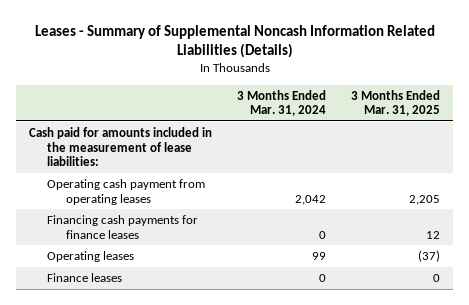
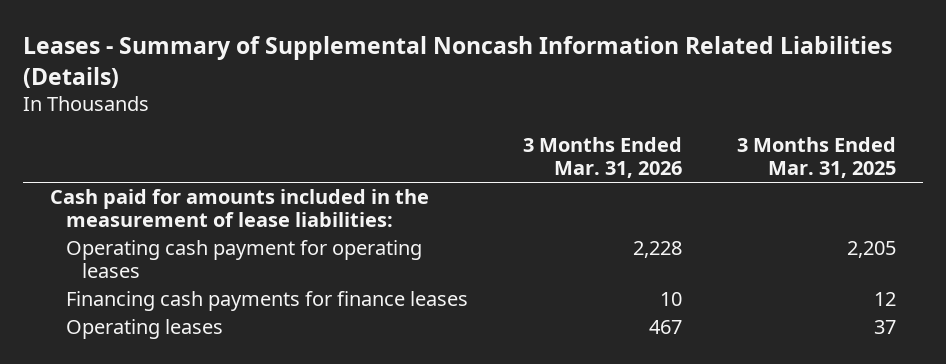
[237,89,327,117] 3 Months Ended Mar. 31, 2024 -> none
none -> [523,137,683,179] 3 Months Ended Mar. 31, 2026
[47,179,206,205] Operating cash payment from operating leases -> [66,240,423,279] Operating cash payment for operating leases
[47,273,123,283] Finance leases -> none
[418,250,441,263] (37) -> [873,320,896,335] 37

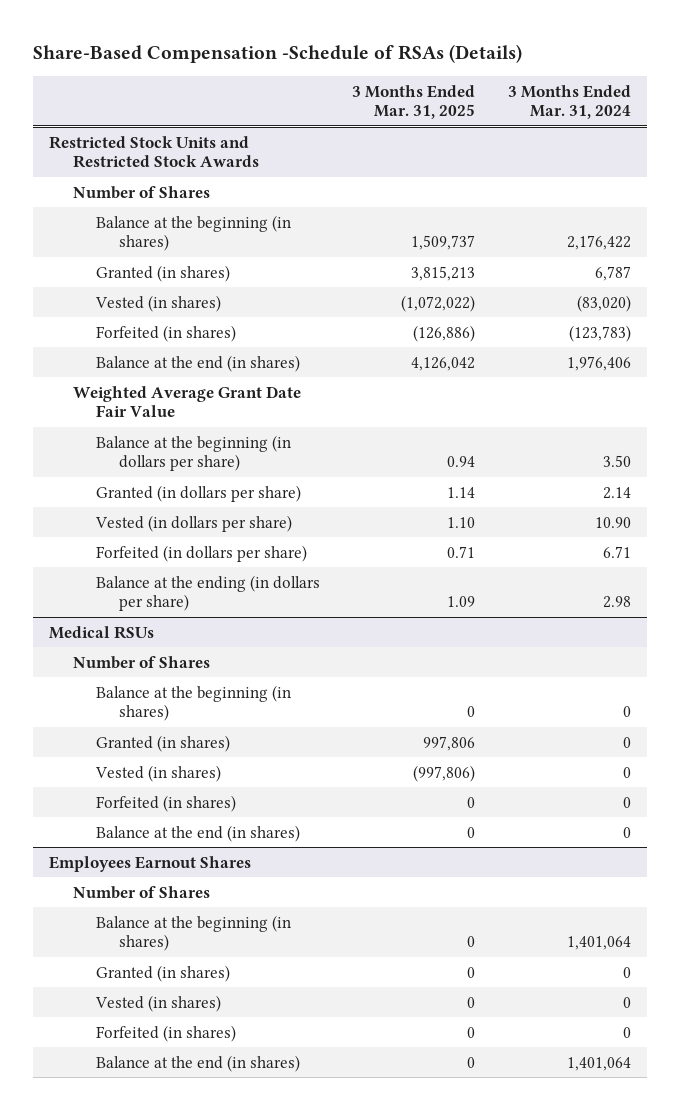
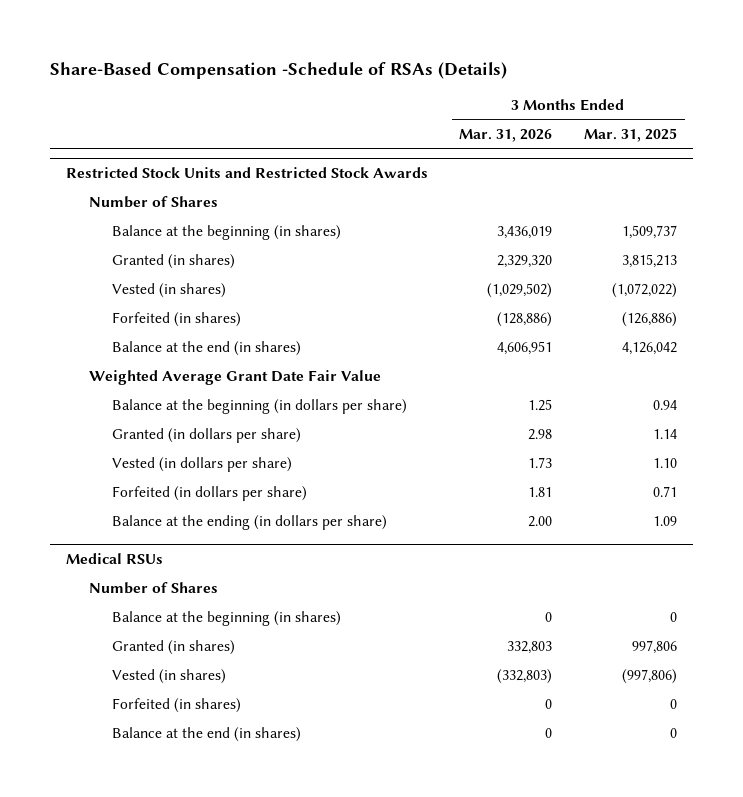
[507,84,631,120] 3 Months Ended Mar. 31, 2024 -> none
none -> [459,128,553,142] Mar. 31, 2026
[49,855,252,872] Employees Earnout Shares -> none
[72,885,210,899] Number of Shares -> none
[95,914,291,952] Balance at the beginning (in shares) -> none
[95,964,230,982] Granted (in shares) -> none
[94,994,221,1012] Vested (in shares) -> none
[95,1024,236,1042] Forfeited (in shares) -> none
[95,1054,300,1072] Balance at the end (in shares) -> none

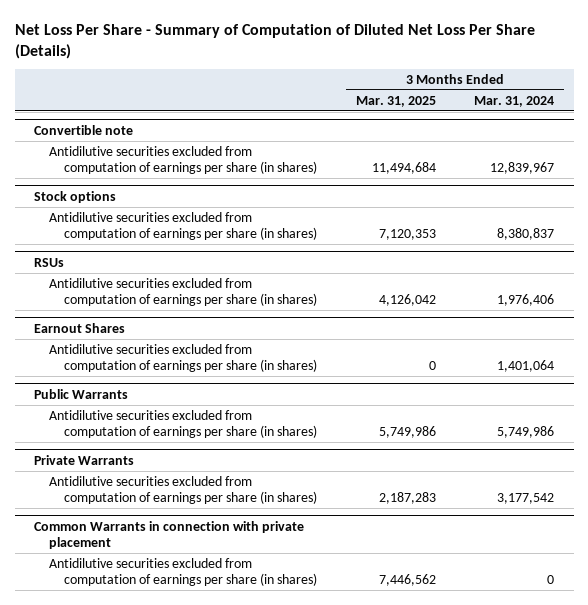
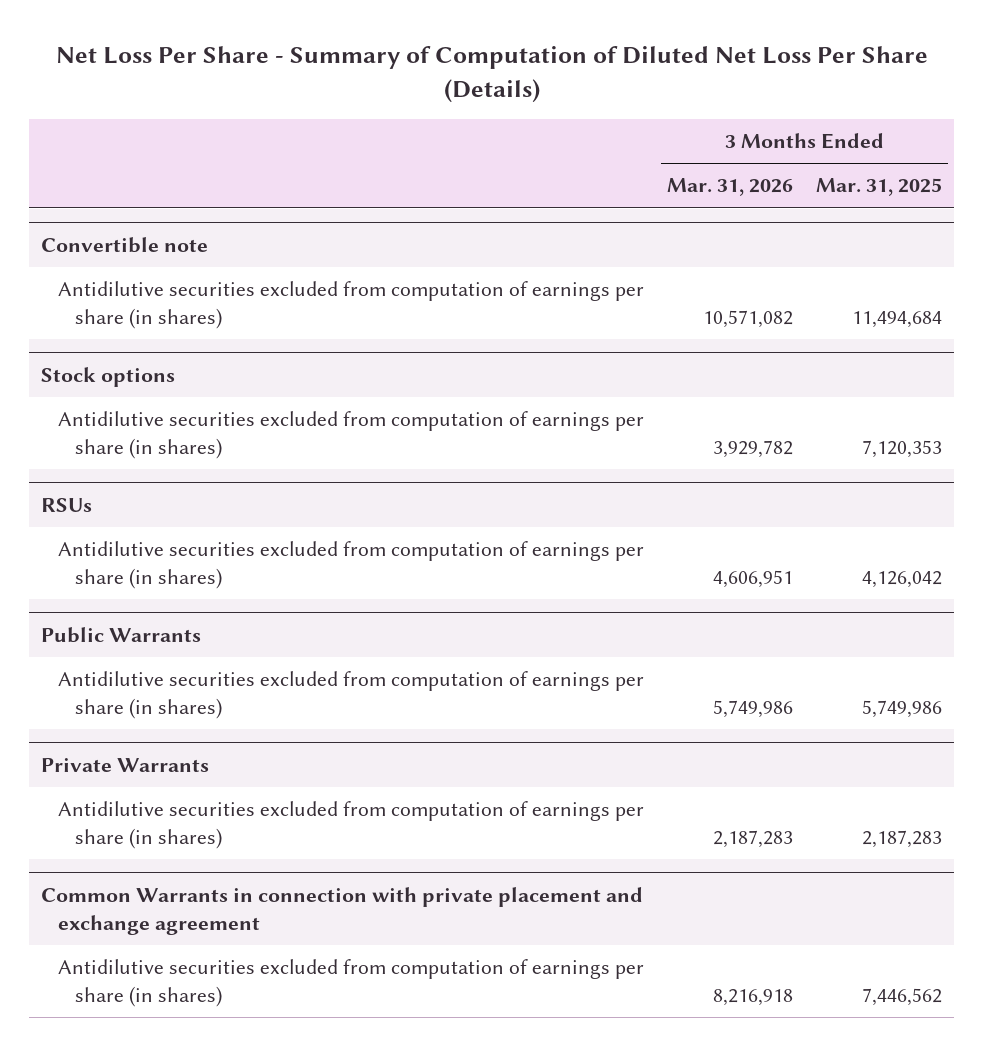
[474,95,555,107] Mar. 31, 2024 -> none
none -> [667,178,794,197] Mar. 31, 2026
[33,322,125,333] Earnout Shares -> none
[48,343,318,372] Antidilutive securities excluded from computation of earnings per share (in shares) -> none
[33,520,304,549] Common Warrants in connection with private placement -> [40,887,643,935] Common Warrants in connection with private placement and exchange agreement

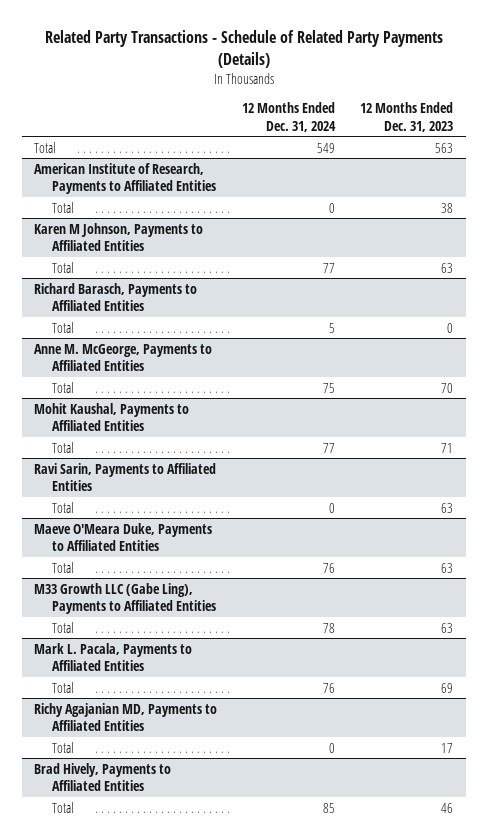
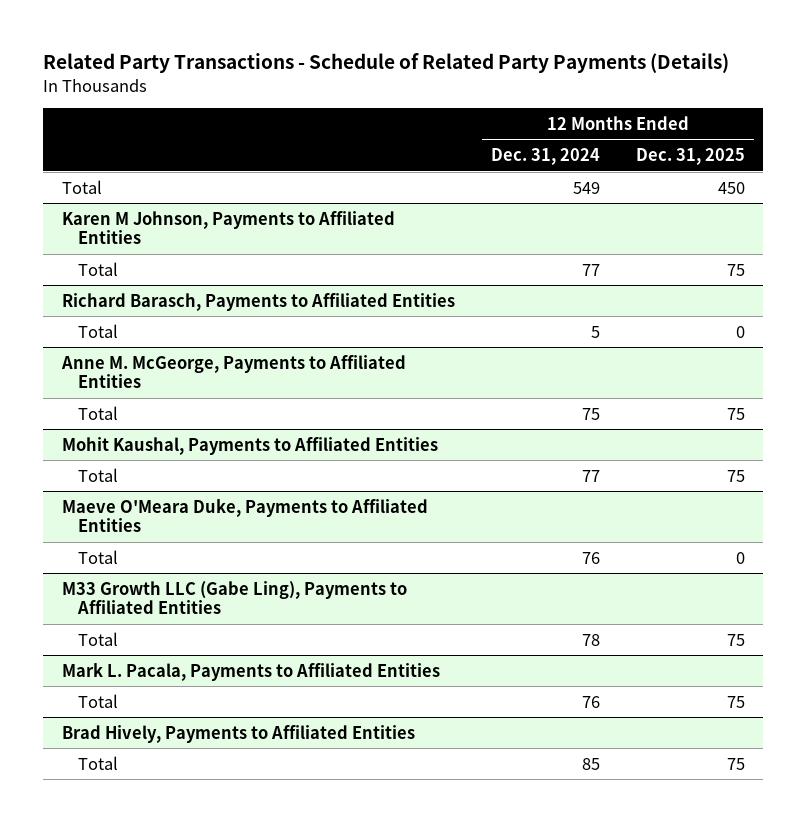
[360,102,454,132] 12 Months Ended Dec. 31, 2023 -> none
none -> [636,148,746,166] Dec. 31, 2025
[34,162,216,195] American Institute of Research, Payments to Affiliated Entities -> none
[51,201,74,213] Total -> none
[34,462,217,492] Ravi Sarin, Payments to Affiliated Entities -> none
[51,501,74,513] Total -> none
[34,702,218,732] Richy Agajanian MD, Payments to Affiliated Entities -> none
[51,741,74,753] Total -> none

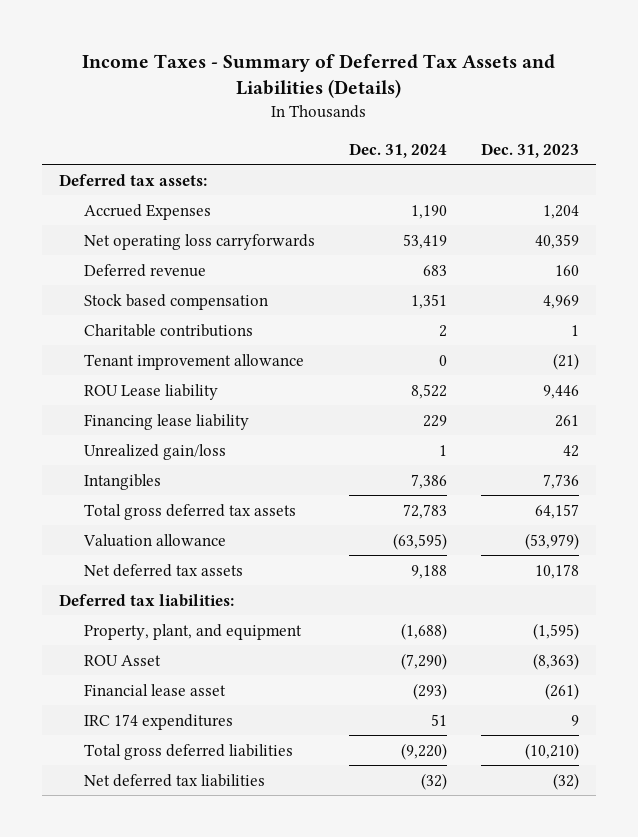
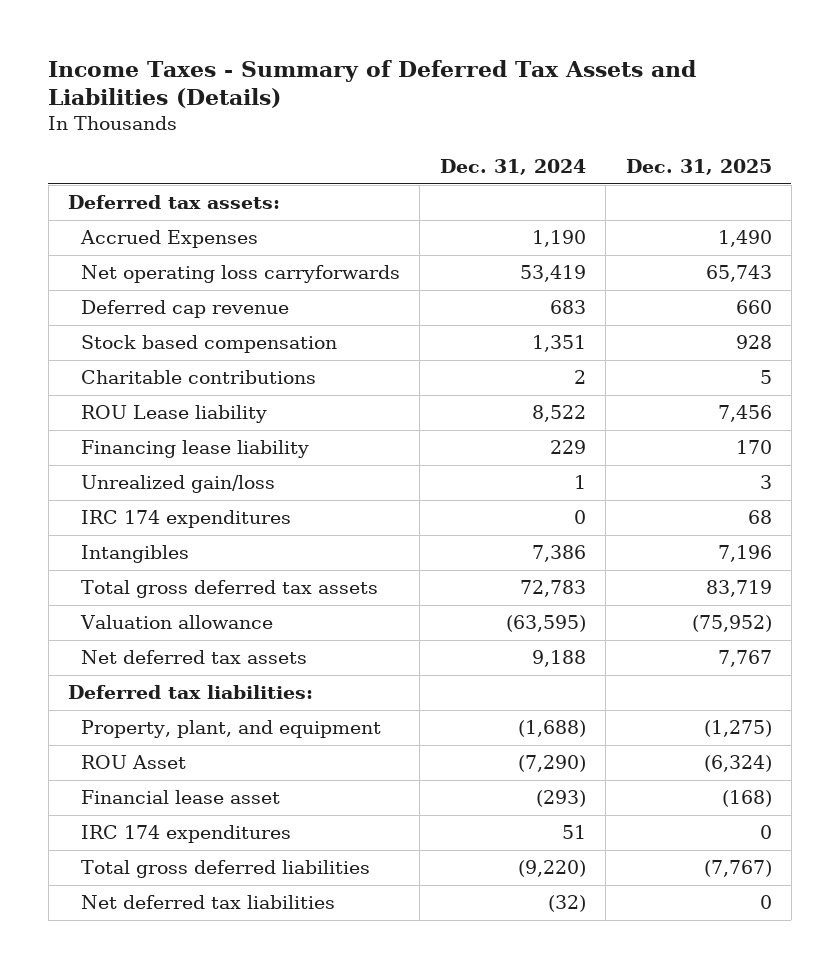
[481,142,580,158] Dec. 31, 2023 -> none
none -> [625,159,772,176] Dec. 31, 2025
[83,263,206,277] Deferred revenue -> [80,300,289,319] Deferred cap revenue
[83,353,304,370] Tenant improvement allowance -> none
none -> [80,510,291,529] IRC 174 expenditures

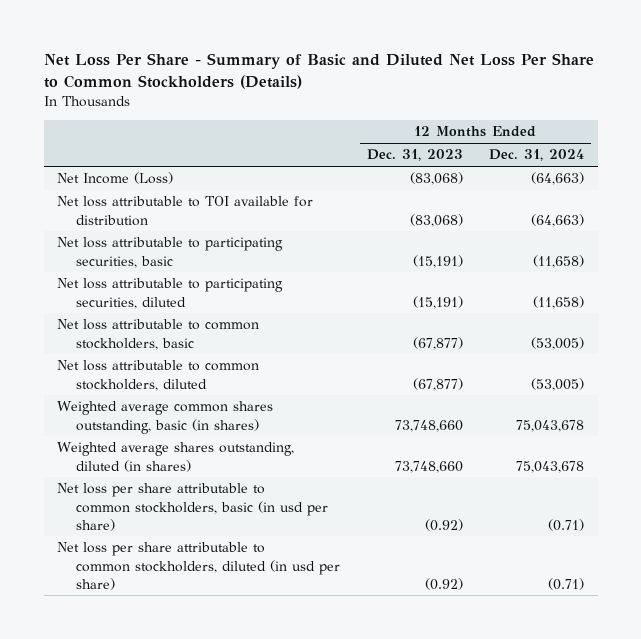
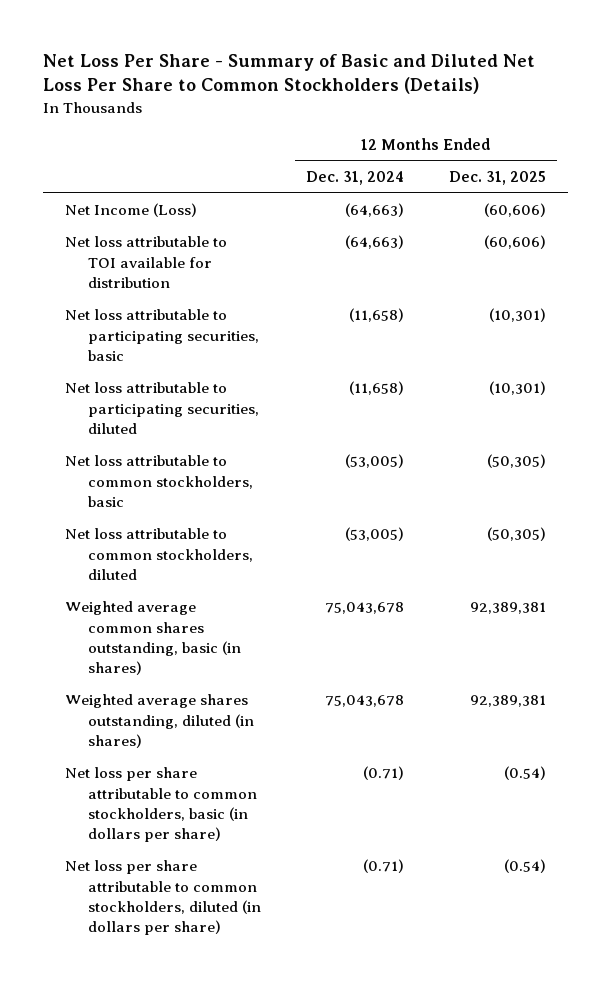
[366,149,463,162] Dec. 31, 2023 -> none
none -> [448,170,546,185] Dec. 31, 2025
[56,483,328,531] Net loss per share attributable to common stockholders, basic (in usd per share) -> [65,767,258,842] Net loss per share attributable to common stockholders, basic (in dollars per share)
[56,542,340,590] Net loss per share attributable to common stockholders, diluted (in usd per share) -> [65,860,262,935] Net loss per share attributable to common stockholders, diluted (in dollars per share)

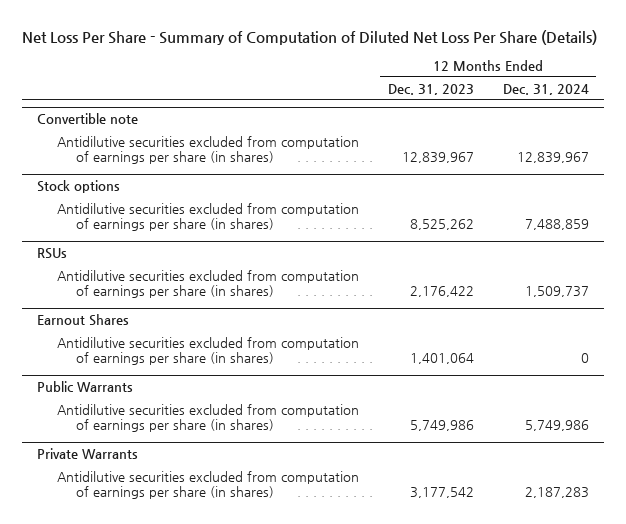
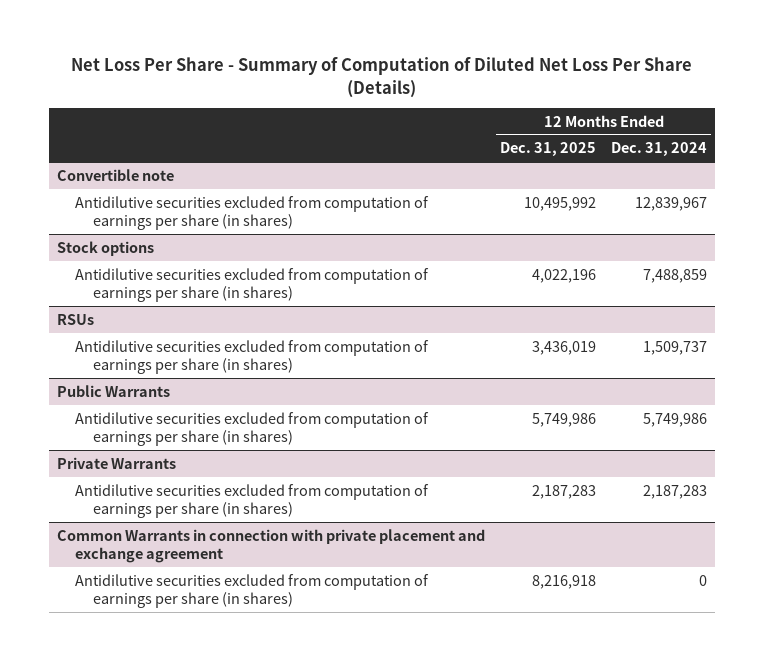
[387,83,474,95] Dec. 31, 2023 -> none
none -> [500,142,597,157] Dec. 31, 2025
[36,314,129,327] Earnout Shares -> none
[56,336,359,365] Antidilutive securities excluded from computation of earnings per share (in shares) -> none
none -> [56,528,485,563] Common Warrants in connection with private placement and exchange agreement
none -> [75,573,430,608] Antidilutive securities excluded from computation of earnings per share (in shares)

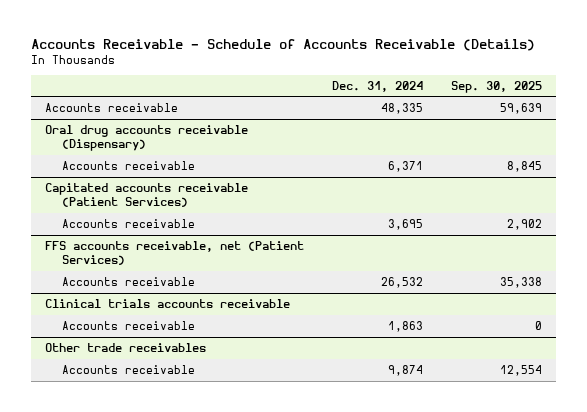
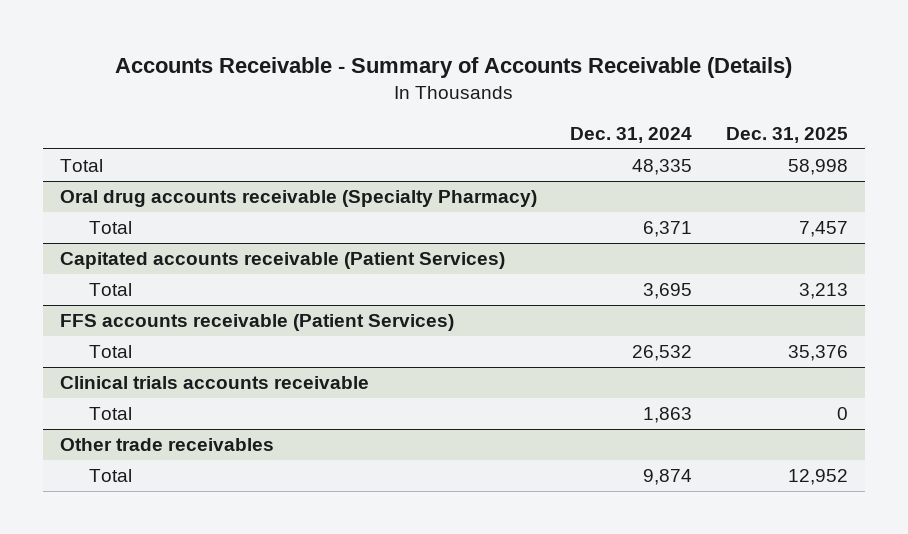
[31,38,536,51] Accounts Receivable - Schedule of Accounts Receivable (Details) -> [114,56,792,78] Accounts Receivable - Summary of Accounts Receivable (Details)
[451,80,543,93] Sep. 30, 2025 -> none
none -> [726,126,849,143] Dec. 31, 2025
[45,103,179,113] Accounts receivable -> [59,159,103,173] Total
[45,125,249,151] Oral drug accounts receivable (Dispensary) -> [59,190,537,208] Oral drug accounts receivable (Specialty Pharmacy)
[62,161,196,171] Accounts receivable -> [89,221,133,235] Total
[62,219,196,229] Accounts receivable -> [89,283,133,297] Total
[45,241,305,265] FFS accounts receivable, net (Patient Services) -> [59,314,454,332] FFS accounts receivable (Patient Services)
[62,277,196,287] Accounts receivable -> [89,345,133,359] Total
[62,321,196,331] Accounts receivable -> [89,407,133,421] Total
[62,365,196,375] Accounts receivable -> [89,469,133,483] Total

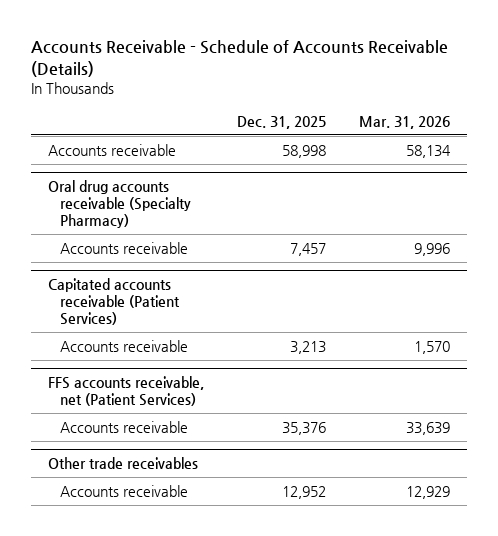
[114,56,792,78] Accounts Receivable - Summary of Accounts Receivable (Details) -> [30,40,448,78] Accounts Receivable - Schedule of Accounts Receivable (Details)
[570,126,693,143] Dec. 31, 2024 -> none
none -> [359,115,451,129] Mar. 31, 2026
[59,159,103,173] Total -> [47,143,176,156] Accounts receivable
[89,221,133,235] Total -> [60,241,189,254] Accounts receivable
[59,376,369,390] Clinical trials accounts receivable -> none
[89,407,133,421] Total -> none
[89,283,133,297] Total -> [60,339,189,352] Accounts receivable
[59,314,454,332] FFS accounts receivable (Patient Services) -> [47,376,204,406] FFS accounts receivable, net (Patient Services)
[89,345,133,359] Total -> [60,420,189,433] Accounts receivable
[89,469,133,483] Total -> [60,484,189,497] Accounts receivable

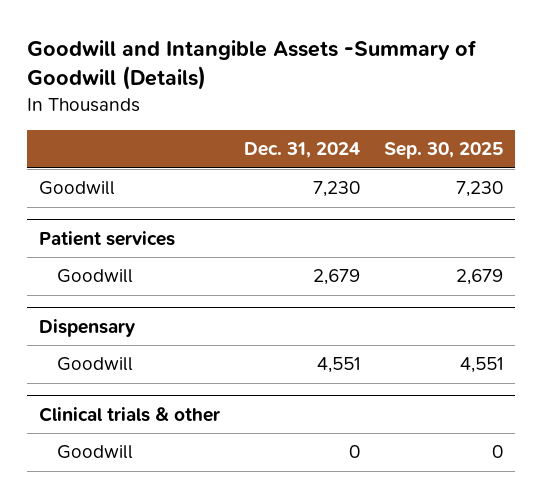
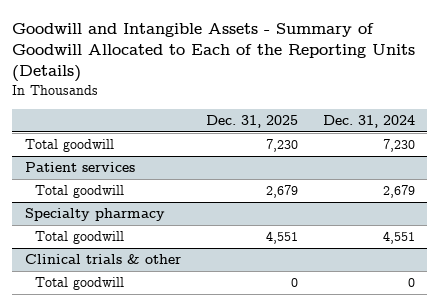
[27,40,478,91] Goodwill and Intangible Assets -Summary of Goodwill (Details) -> [12,22,416,83] Goodwill and Intangible Assets - Summary of Goodwill Allocated to Each of the Reporting Units (Details)
[384,142,504,160] Sep. 30, 2025 -> none
none -> [205,115,298,129] Dec. 31, 2025
[39,181,116,196] Goodwill -> [24,139,114,153] Total goodwill
[39,318,136,337] Dispensary -> none
[56,269,133,284] Goodwill -> [35,185,125,199] Total goodwill
none -> [24,208,165,222] Specialty pharmacy
[56,357,133,372] Goodwill -> [35,231,125,245] Total goodwill
[56,445,133,460] Goodwill -> [35,277,125,291] Total goodwill

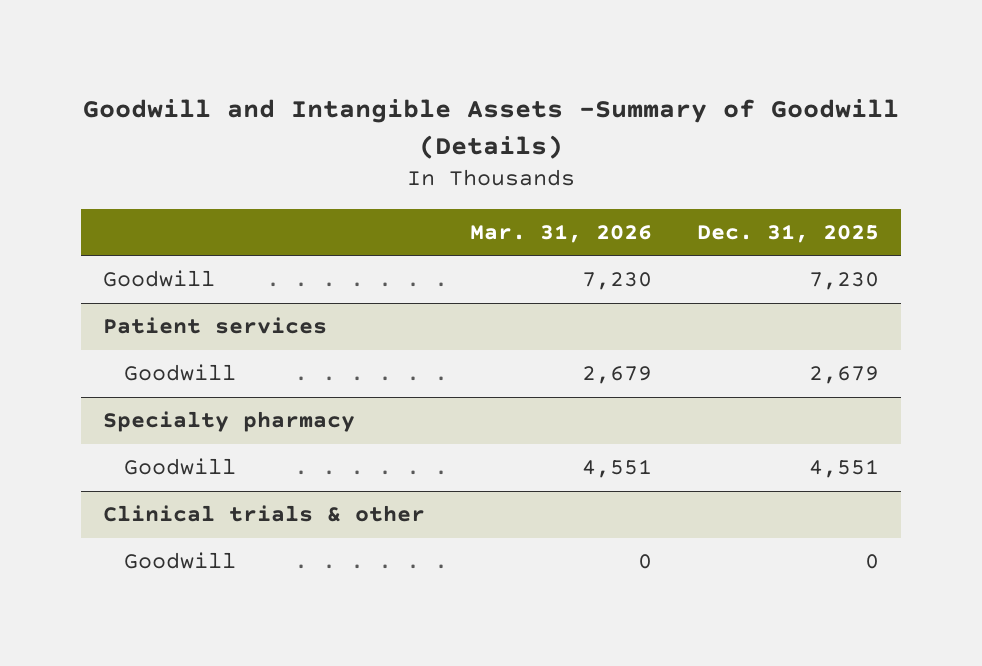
[12,22,416,83] Goodwill and Intangible Assets - Summary of Goodwill Allocated to Each of the Reporting Units (Details) -> [83,99,900,159] Goodwill and Intangible Assets -Summary of Goodwill (Details)
[322,115,415,129] Dec. 31, 2024 -> none
none -> [470,223,653,243] Mar. 31, 2026
[24,139,114,153] Total goodwill -> [103,270,216,288] Goodwill
[35,185,125,199] Total goodwill -> [124,364,237,382] Goodwill
[35,231,125,245] Total goodwill -> [124,458,237,476] Goodwill
[35,277,125,291] Total goodwill -> [124,552,237,570] Goodwill

